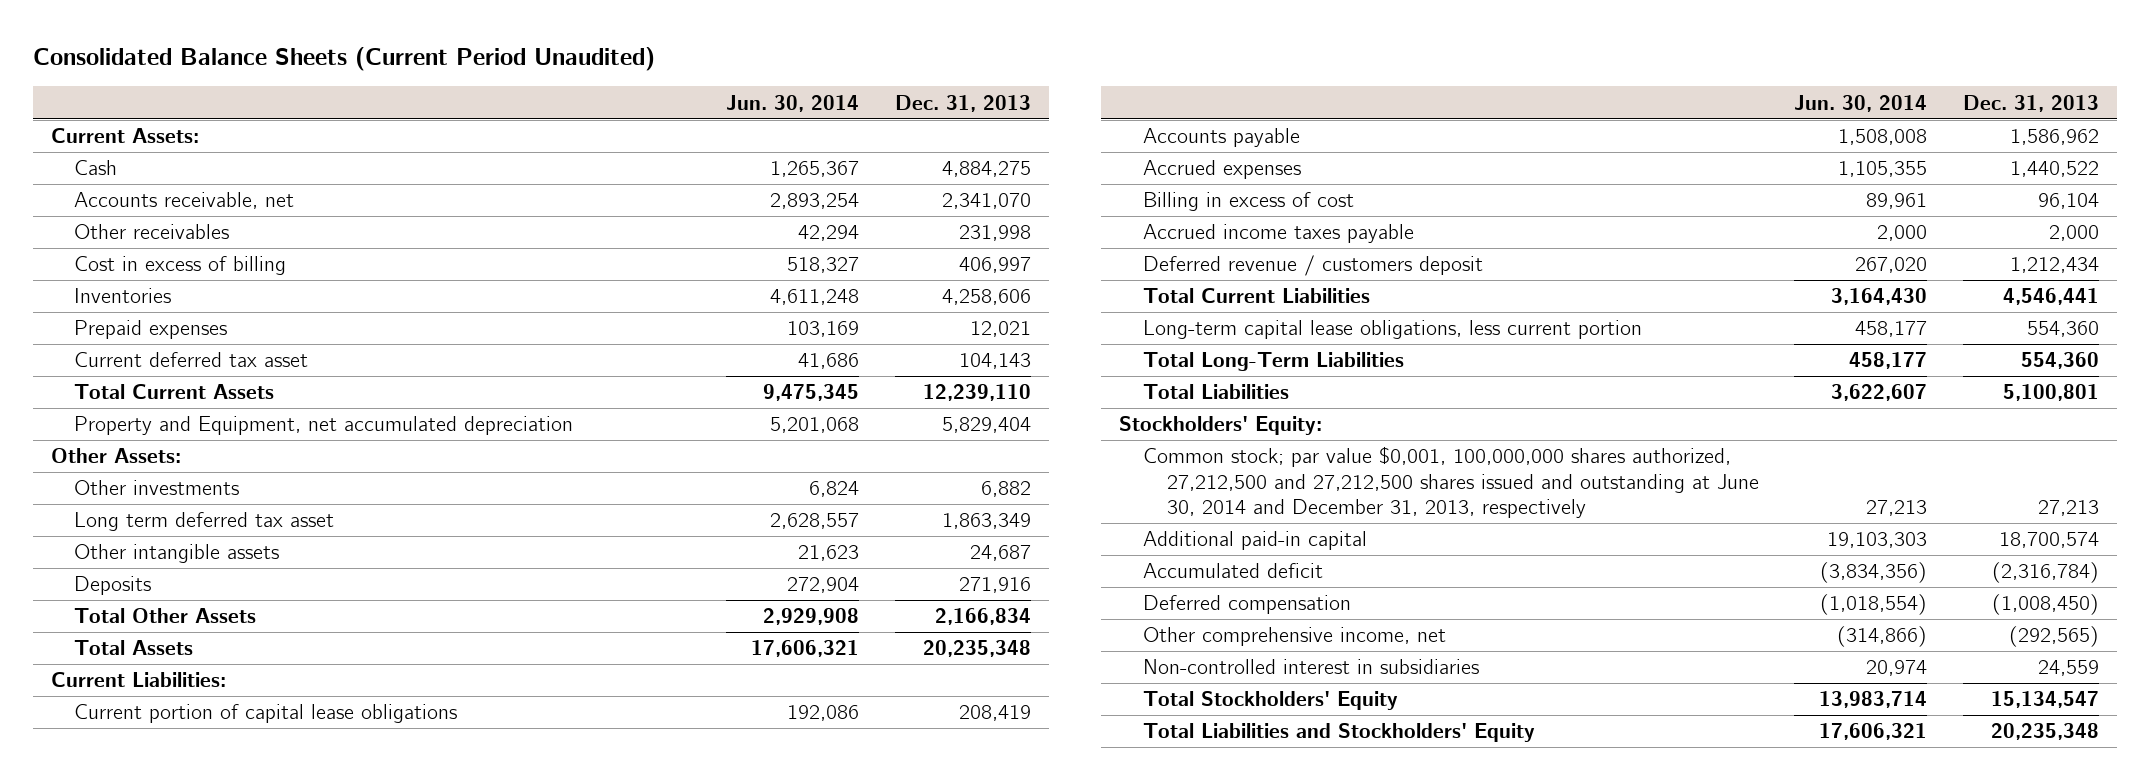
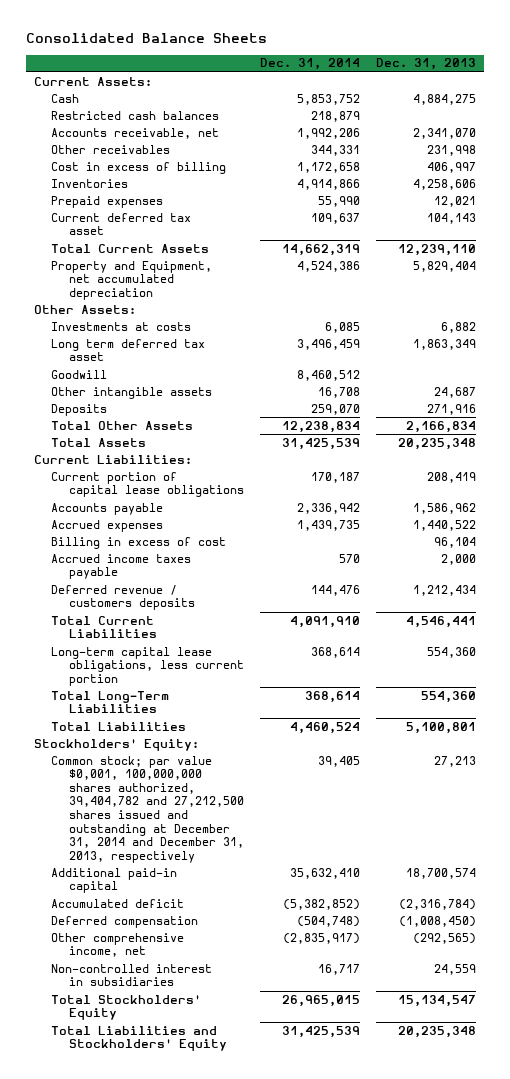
[32,47,655,72] Consolidated Balance Sheets (Current Period Unaudited) -> [25,33,267,44] Consolidated Balance Sheets
[725,94,859,112] Jun. 30, 2014 -> none
none -> [260,58,361,71] Dec. 31, 2014
none -> [51,110,220,120] Restricted cash balances
[74,480,240,496] Other investments -> [51,321,192,331] Investments at costs
none -> [51,369,108,379] Goodwill
[1142,255,1483,277] Deferred revenue / customers deposit -> [51,584,195,611] Deferred revenue / customers deposits
[1142,446,1759,519] Common stock; par value $0,001, 100,000,000 shares authorized, 27,212,500 and 27,212,500 shares issued and outstanding at June 30, 2014 and December 31, 2013, respectively -> [51,755,244,863] Common stock; par value $0,001, 100,000,000 shares authorized, 39,404,782 and 27,212,500 shares issued and outstanding at December 31, 2014 and December 31, 2013, respectively

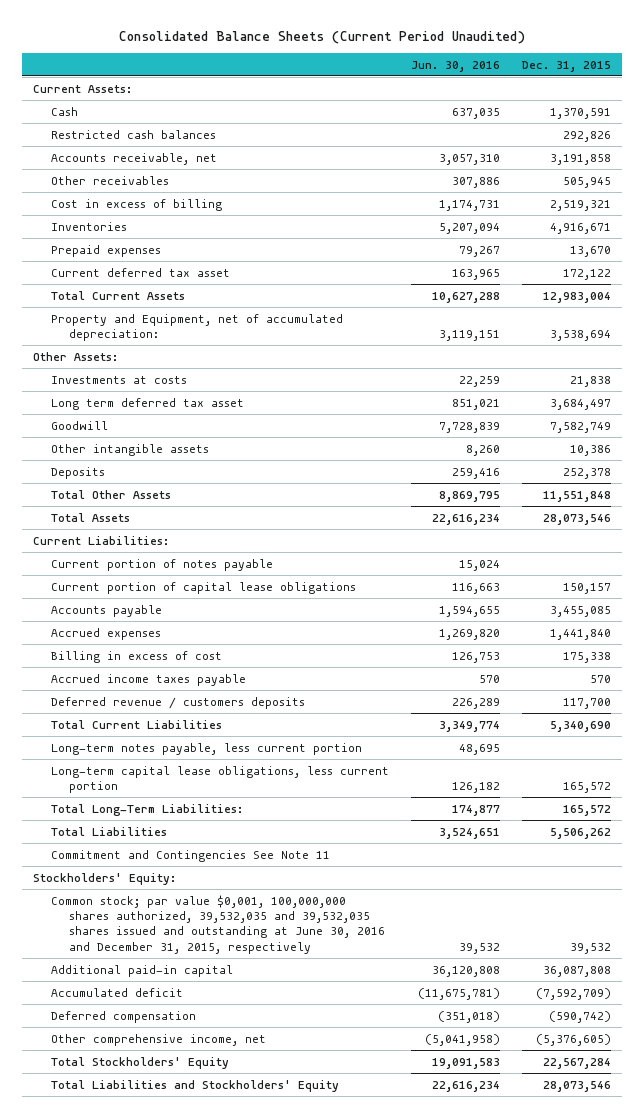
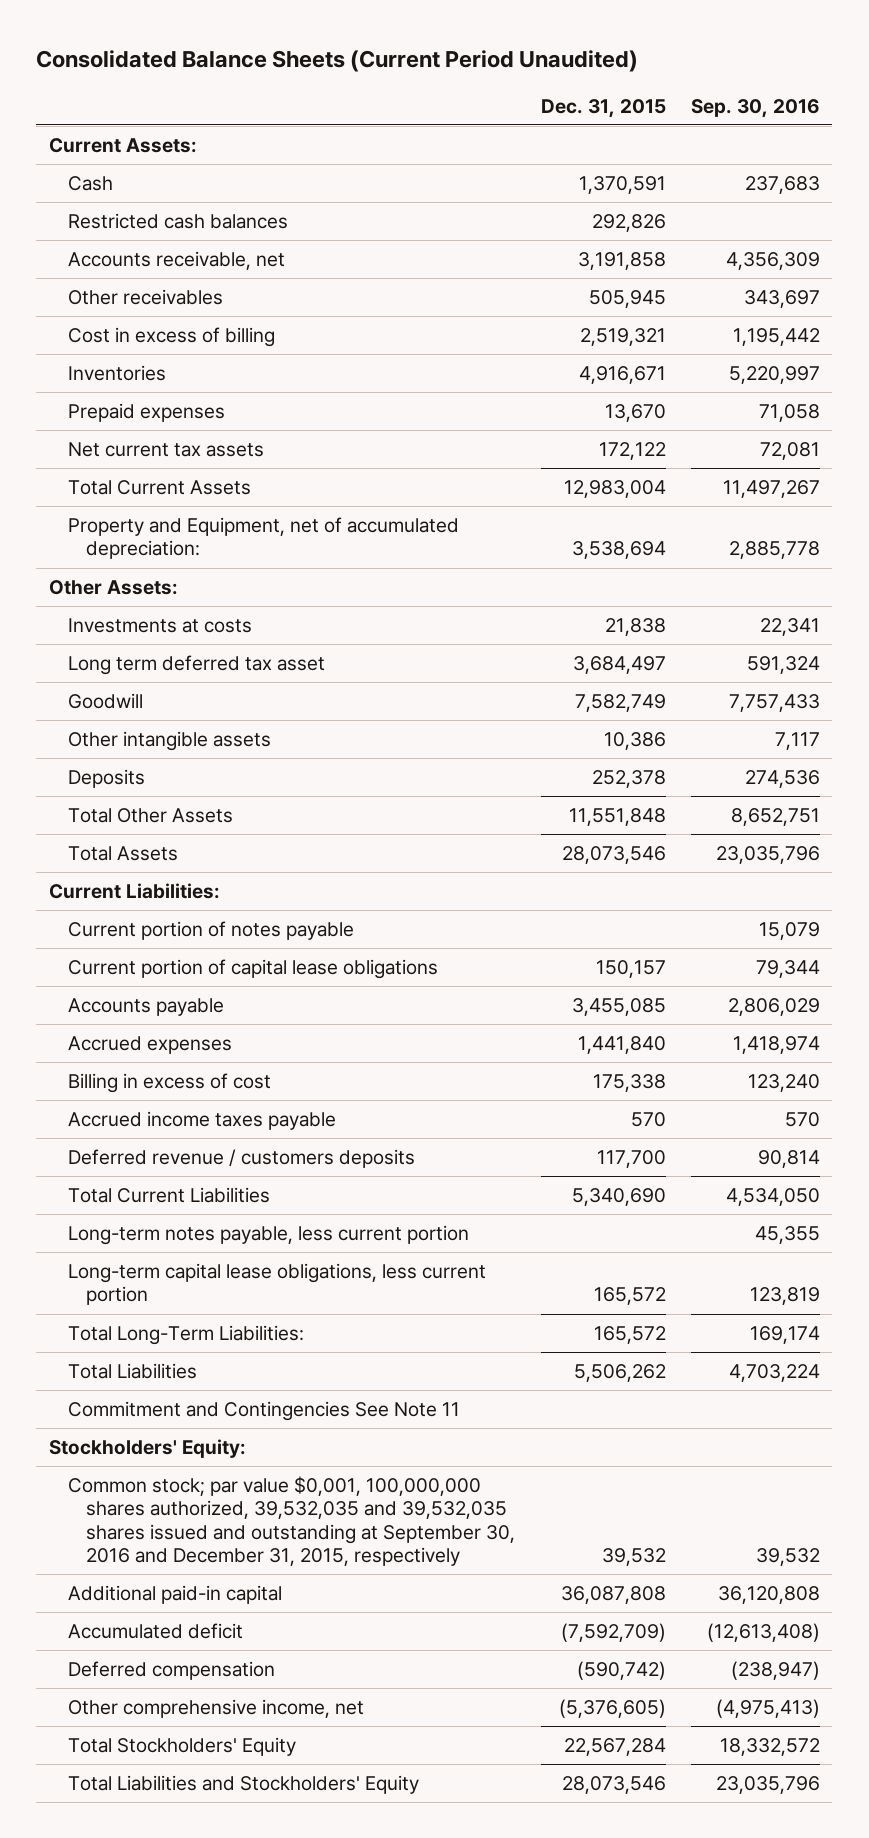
[411,60,501,72] Jun. 30, 2016 -> none
none -> [690,98,820,118] Sep. 30, 2016
[51,267,231,277] Current deferred tax asset -> [67,442,264,458] Net current tax assets
[51,894,386,954] Common stock; par value $0,001, 100,000,000 shares authorized, 39,532,035 and 39,532,035 shares issued and outstanding at June 30, 2016 and December 31, 2015, respectively -> [67,1476,516,1567] Common stock; par value $0,001, 100,000,000 shares authorized, 39,532,035 and 39,532,035 shares issued and outstanding at September 30, 2016 and December 31, 2015, respectively

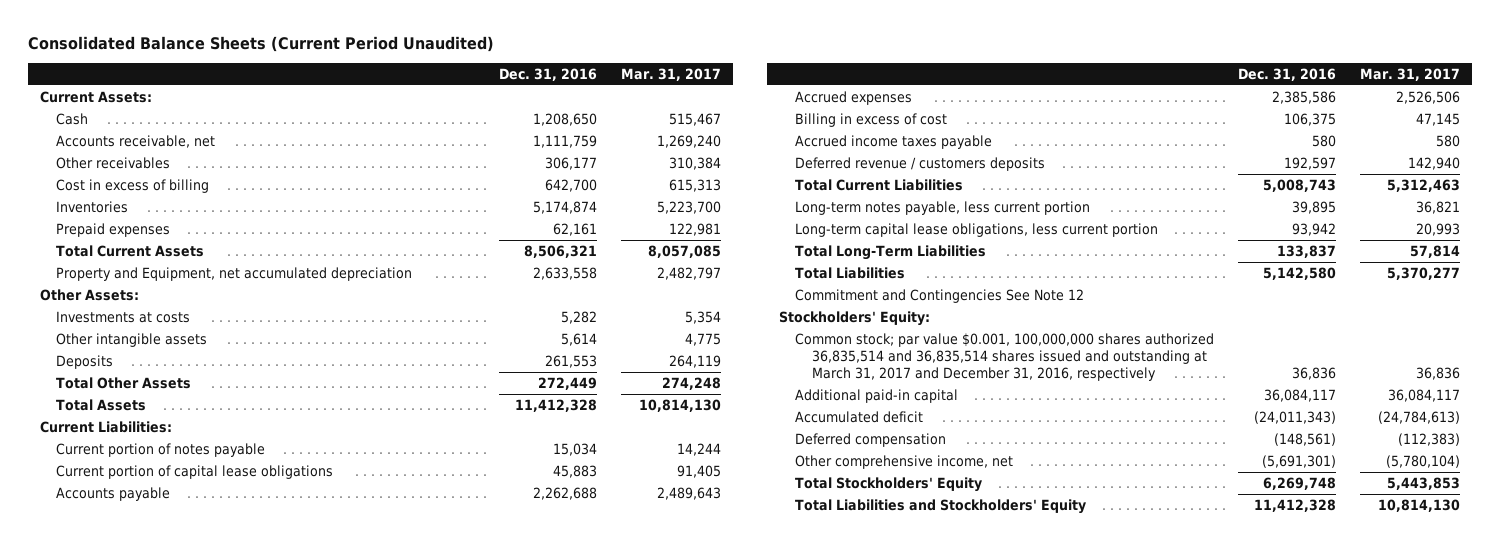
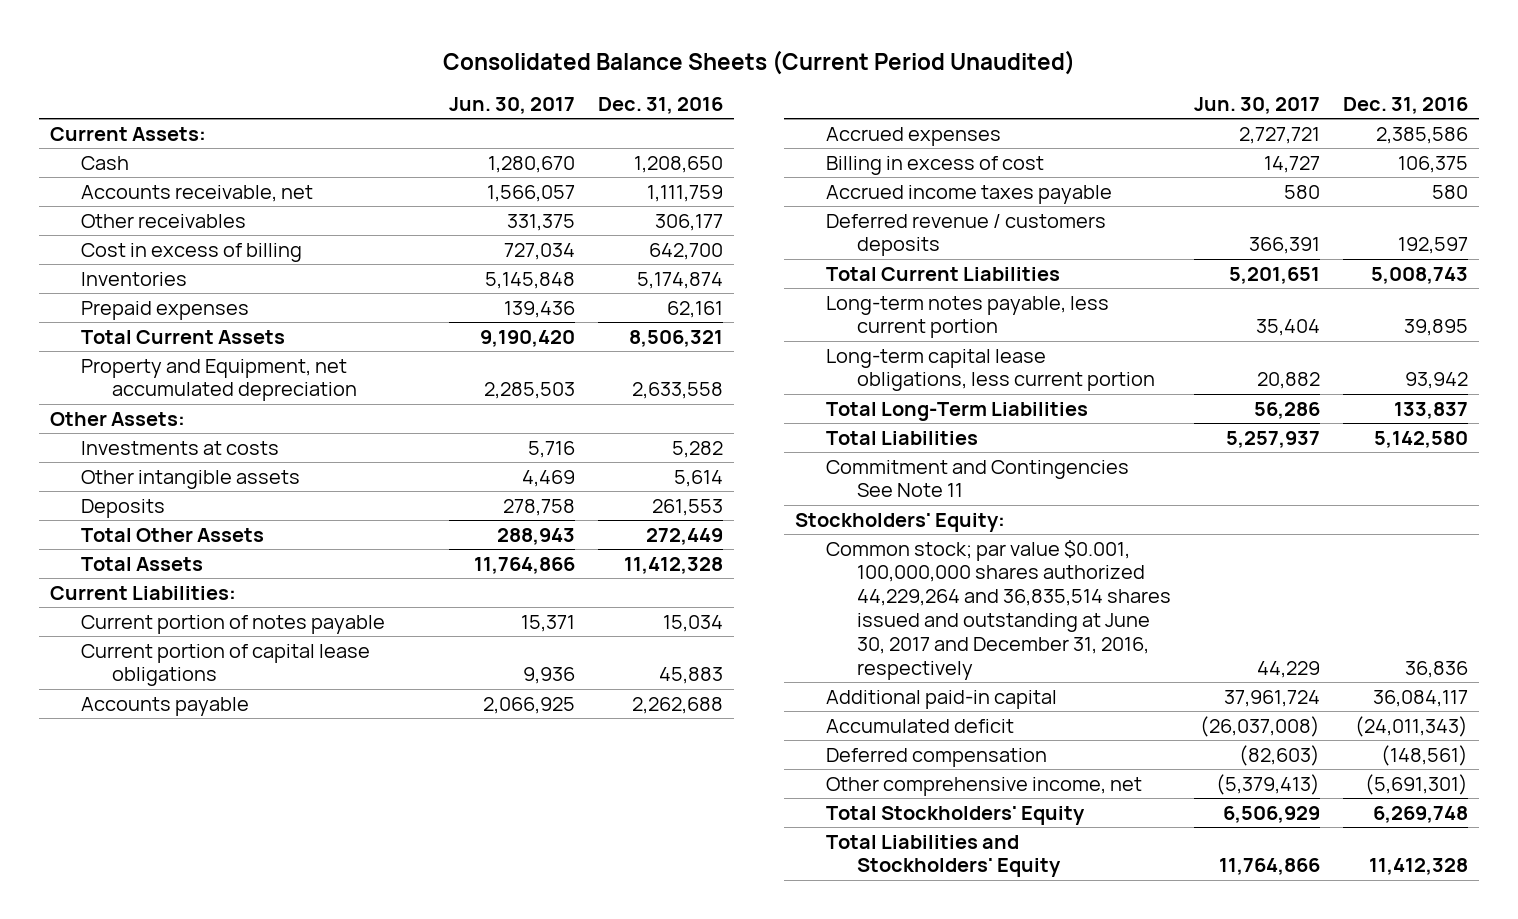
[621,67,722,81] Mar. 31, 2017 -> none
none -> [449,96,576,114] Jun. 30, 2017
[795,288,1085,303] Commitment and Contingencies See Note 12 -> [826,459,1130,498] Commitment and Contingencies See Note 11
[795,332,1215,382] Common stock; par value $0.001, 100,000,000 shares authorized 36,835,514 and 36,835,514 shares issued and outstanding at March 31, 2017 and December 31, 2016, respectively -> [826,539,1172,681] Common stock; par value $0.001, 100,000,000 shares authorized 44,229,264 and 36,835,514 shares issued and outstanding at June 30, 2017 and December 31, 2016, respectively

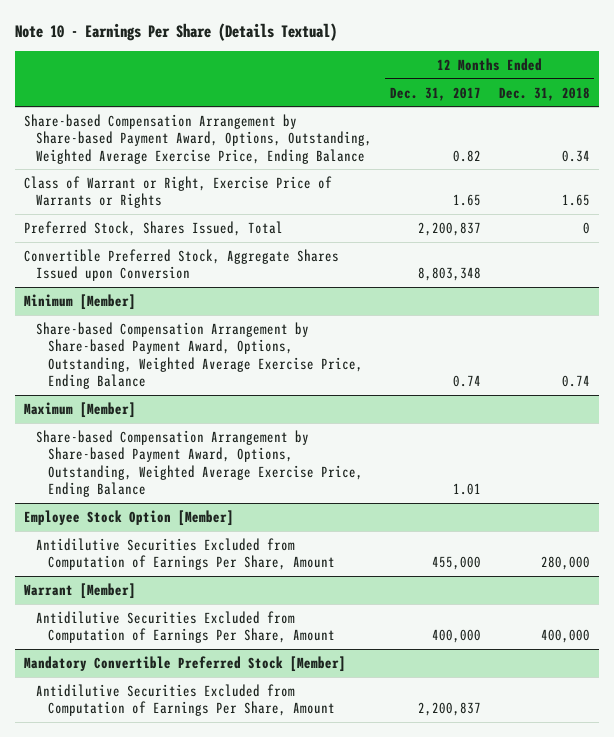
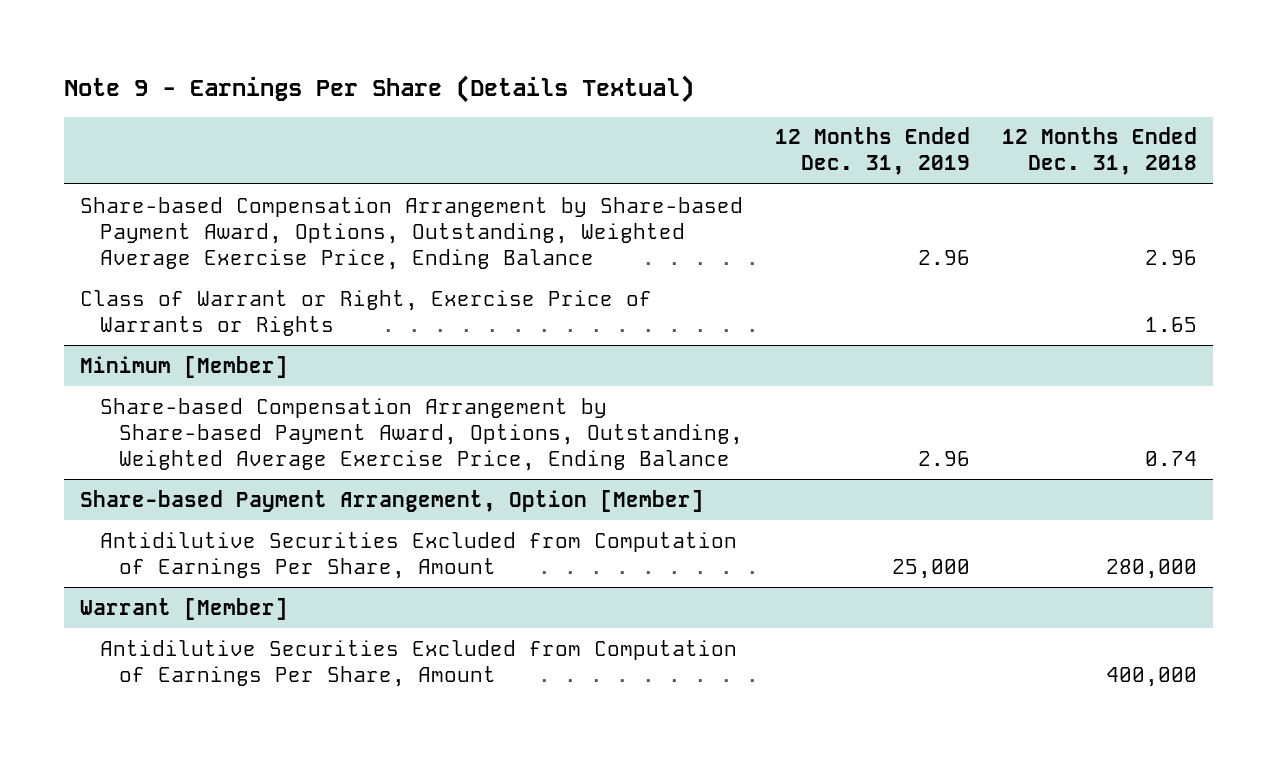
[14,22,337,41] Note 10 - Earnings Per Share (Details Textual) -> [63,74,694,103] Note 9 - Earnings Per Share (Details Textual)
[389,86,481,101] Dec. 31, 2017 -> none
none -> [775,127,971,176] 12 Months Ended Dec. 31, 2019
[561,149,590,162] 0.34 -> [1144,249,1197,265] 2.96
[23,220,283,236] Preferred Stock, Shares Issued, Total -> none
[23,248,339,282] Convertible Preferred Stock, Aggregate Shares Issued upon Conversion -> none
[23,401,136,418] Maximum [Member] -> none
[35,429,363,498] Share-based Compensation Arrangement by Share-based Payment Award, Options, Outstanding, Weighted Average Exercise Price, Ending Balance -> none
[23,509,234,526] Employee Stock Option [Member] -> [79,489,704,512] Share-based Payment Arrangement, Option [Member]
[23,655,346,672] Mandatory Convertible Preferred Stock [Member] -> none
[35,683,335,717] Antidilutive Securities Excluded from Computation of Earnings Per Share, Amount -> none

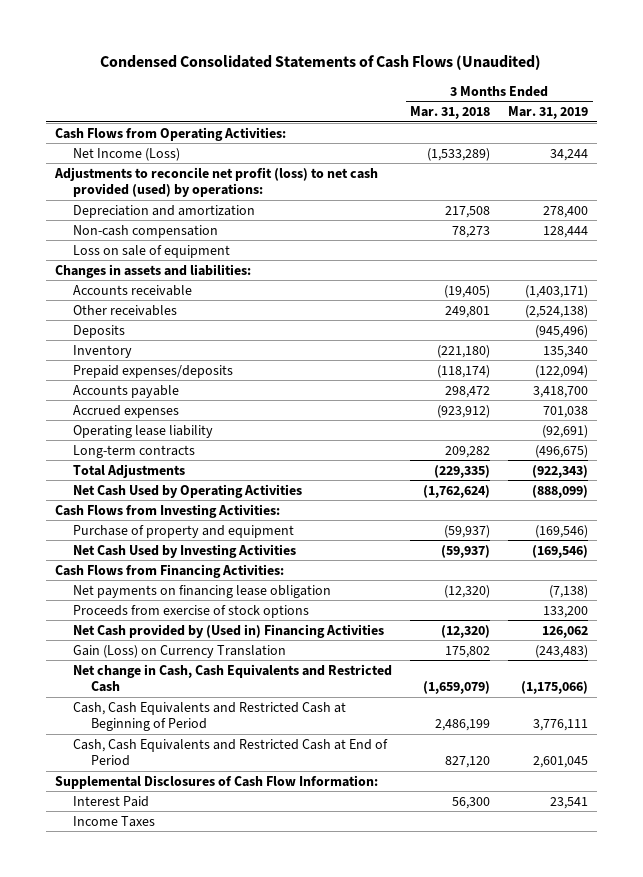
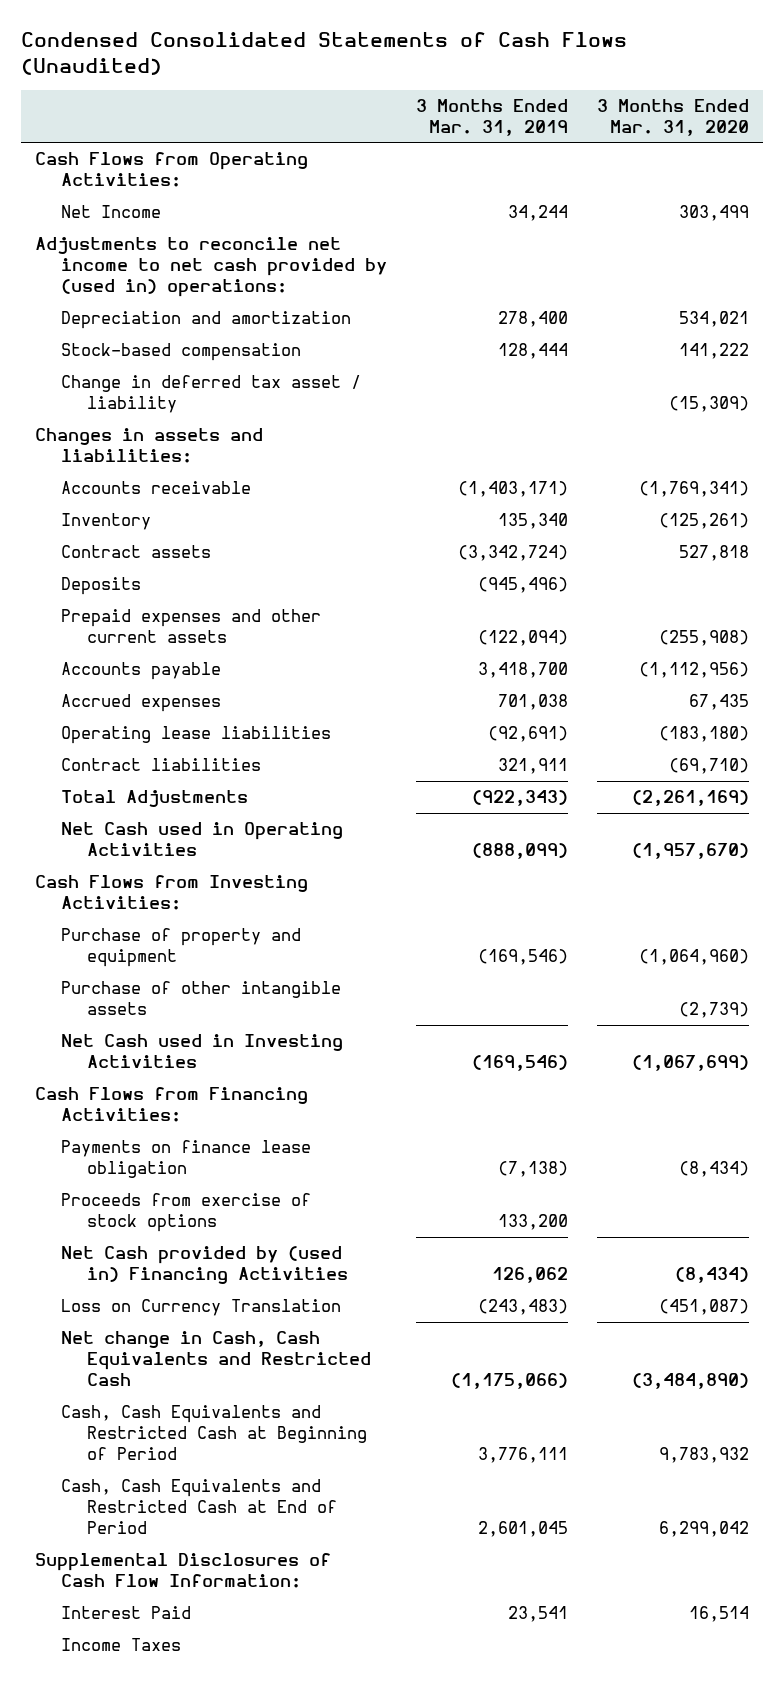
[410,106,491,120] Mar. 31, 2018 -> none
none -> [596,98,749,136] 3 Months Ended Mar. 31, 2020
[73,147,181,161] Net Income (Loss) -> [61,205,162,219] Net Income
[53,166,378,198] Adjustments to reconcile net profit (loss) to net cash provided (used) by operations: -> [35,237,388,298] Adjustments to reconcile net income to net cash provided by (used in) operations:
[73,244,231,258] Loss on sale of equipment -> none
[73,224,219,238] Non-cash compensation -> [61,343,302,362] Stock-based compensation
none -> [61,375,362,414] Change in deferred tax asset / liability
[73,304,178,316] Other receivables -> none
none -> [61,545,212,559] Contract assets
[73,324,126,338] Deposits -> [61,577,142,596] Deposits
[73,364,234,378] Prepaid expenses/deposits -> [61,609,322,644] Prepaid expenses and other current assets
[73,424,214,438] Operating lease liability -> [61,726,332,745] Operating lease liabilities
[73,444,196,458] Long-term contracts -> [61,758,262,772] Contract liabilities
[535,444,589,458] (496,675) -> [497,758,568,775] 321,911
[73,483,303,498] Net Cash Used by Operating Activities -> [61,822,344,857] Net Cash used in Operating Activities
none -> [61,981,342,1016] Purchase of other intangible assets
[73,543,297,558] Net Cash Used by Investing Activities -> [61,1034,344,1069] Net Cash used in Investing Activities
[73,584,332,598] Net payments on financing lease obligation -> [61,1140,312,1179] Payments on finance lease obligation
[73,623,385,638] Net Cash provided by (Used in) Financing Activities -> [61,1246,348,1285] Net Cash provided by (used in) Financing Activities
[73,644,287,658] Gain (Loss) on Currency Translation -> [61,1299,342,1317] Loss on Currency Translation

